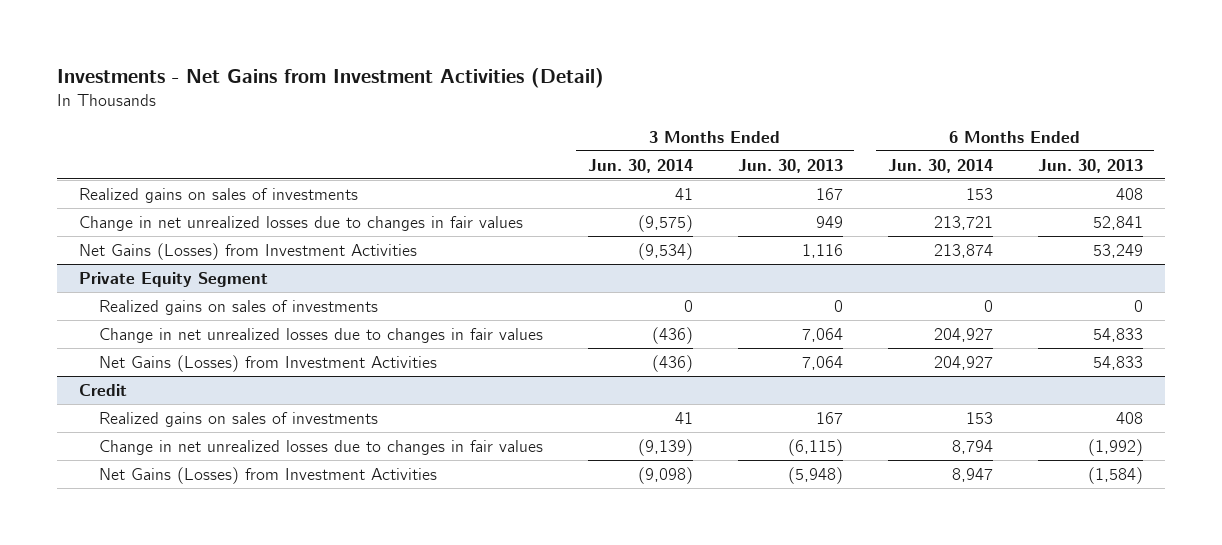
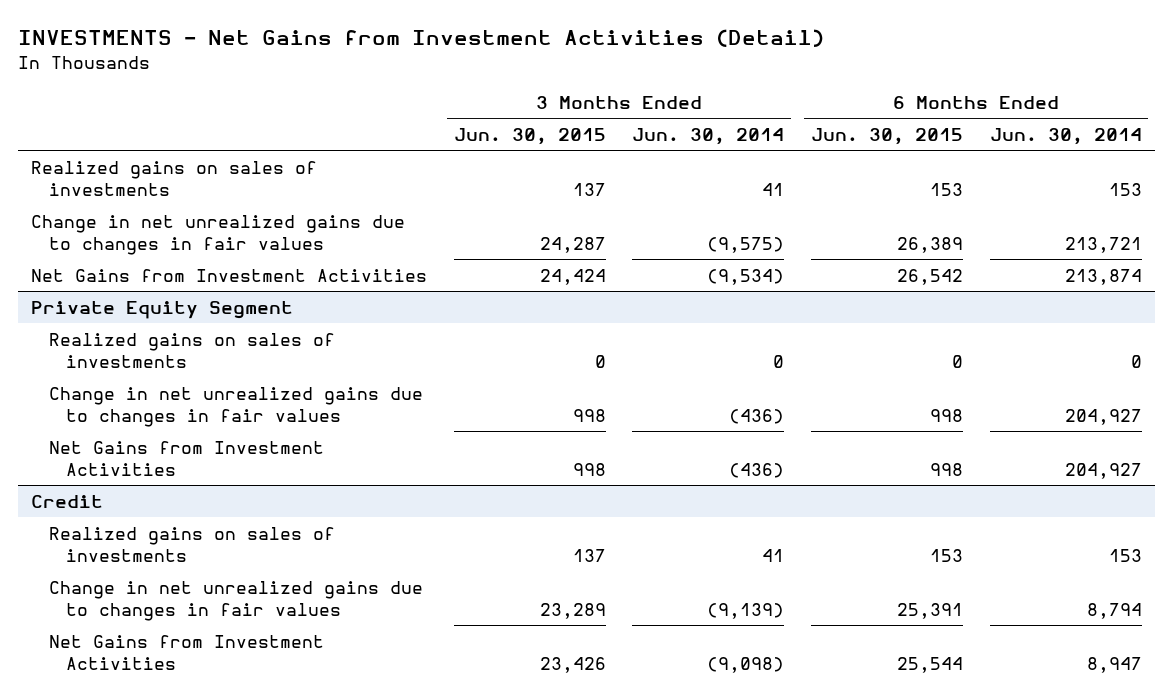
[56,68,604,89] Investments - Net Gains from Investment Activities (Detail) -> [17,28,824,47] INVESTMENTS - Net Gains from Investment Activities (Detail)
[737,158,843,173] Jun. 30, 2013 -> none
[1037,158,1143,173] Jun. 30, 2013 -> none
none -> [453,127,606,145] Jun. 30, 2015
none -> [810,127,963,145] Jun. 30, 2015
[79,215,524,231] Change in net unrealized losses due to changes in fair values -> [30,214,405,255] Change in net unrealized gains due to changes in fair values
[79,242,418,260] Net Gains (Losses) from Investment Activities -> [30,268,427,282] Net Gains from Investment Activities
[98,327,543,343] Change in net unrealized losses due to changes in fair values -> [48,386,423,427] Change in net unrealized gains due to changes in fair values
[98,354,437,372] Net Gains (Losses) from Investment Activities -> [48,440,324,476] Net Gains from Investment Activities
[98,439,543,455] Change in net unrealized losses due to changes in fair values -> [48,580,423,621] Change in net unrealized gains due to changes in fair values
[98,466,437,484] Net Gains (Losses) from Investment Activities -> [48,634,324,670] Net Gains from Investment Activities

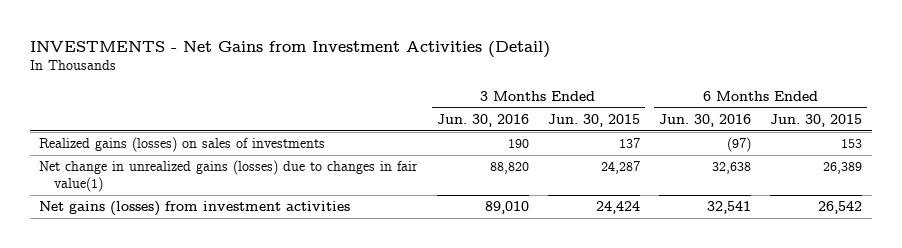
[632,127,785,145] Jun. 30, 2014 -> none
[989,127,1142,145] Jun. 30, 2014 -> none
none -> [436,113,529,127] Jun. 30, 2016
none -> [659,113,752,127] Jun. 30, 2016
[30,300,293,319] Private Equity Segment -> none
[48,332,335,368] Realized gains on sales of investments -> none
[48,386,423,427] Change in net unrealized gains due to changes in fair values -> none
[48,440,324,476] Net Gains from Investment Activities -> none
[30,494,103,508] Credit -> none
[48,526,335,562] Realized gains on sales of investments -> none
[48,580,423,621] Change in net unrealized gains due to changes in fair values -> none
[48,634,324,670] Net Gains from Investment Activities -> none
[30,160,317,196] Realized gains on sales of investments -> [39,137,326,153] Realized gains (losses) on sales of investments
[30,214,405,255] Change in net unrealized gains due to changes in fair values -> [39,160,419,193] Net change in unrealized gains (losses) due to changes in fair value(1)
[30,268,427,282] Net Gains from Investment Activities -> [39,201,351,217] Net gains (losses) from investment activities

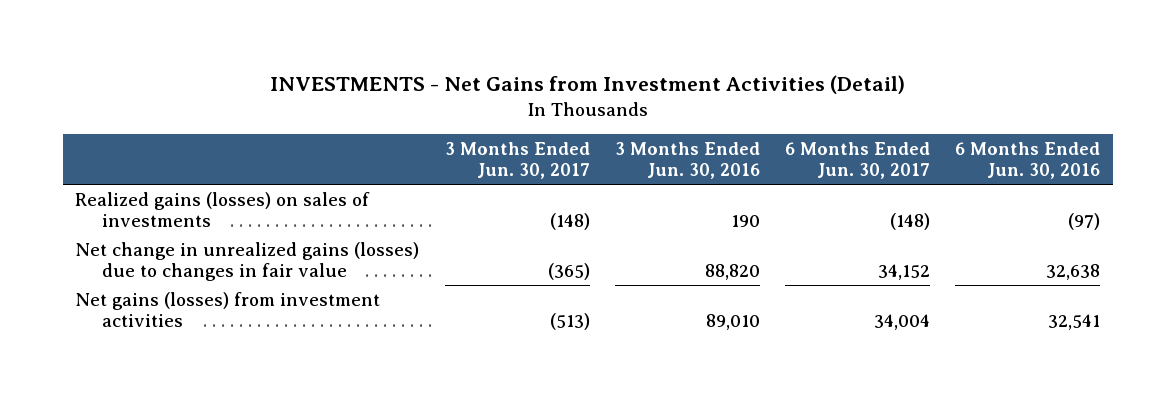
[547,113,640,127] Jun. 30, 2015 -> none
[770,113,863,127] Jun. 30, 2015 -> none
none -> [444,141,590,180] 3 Months Ended Jun. 30, 2017
none -> [785,141,931,180] 6 Months Ended Jun. 30, 2017
[39,160,419,193] Net change in unrealized gains (losses) due to changes in fair value(1) -> [75,241,420,282] Net change in unrealized gains (losses) due to changes in fair value

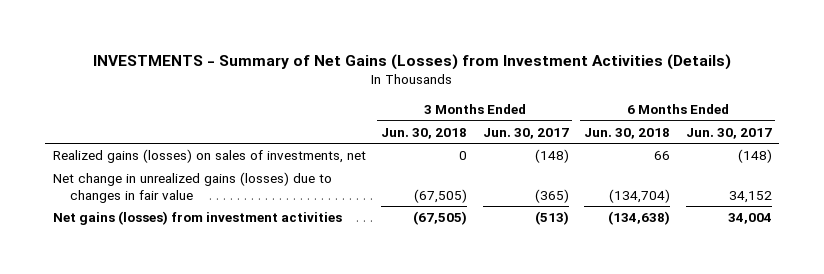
[269,75,905,95] INVESTMENTS - Net Gains from Investment Activities (Detail) -> [93,53,732,70] INVESTMENTS - Summary of Net Gains (Losses) from Investment Activities (Details)
[614,141,760,180] 3 Months Ended Jun. 30, 2016 -> none
[955,141,1101,180] 6 Months Ended Jun. 30, 2016 -> none
none -> [381,127,468,139] Jun. 30, 2018
none -> [584,127,671,139] Jun. 30, 2018
[75,191,371,228] Realized gains (losses) on sales of investments -> [52,149,366,164] Realized gains (losses) on sales of investments, net

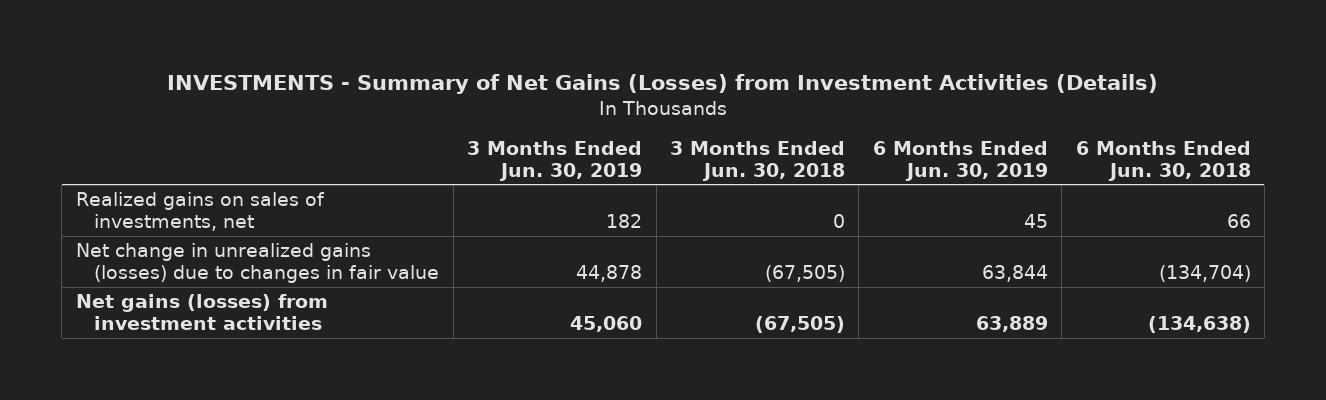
[482,127,569,139] Jun. 30, 2017 -> none
[685,127,772,139] Jun. 30, 2017 -> none
none -> [467,140,643,181] 3 Months Ended Jun. 30, 2019
none -> [872,140,1048,181] 6 Months Ended Jun. 30, 2019
[52,149,366,164] Realized gains (losses) on sales of investments, net -> [75,192,325,232] Realized gains on sales of investments, net

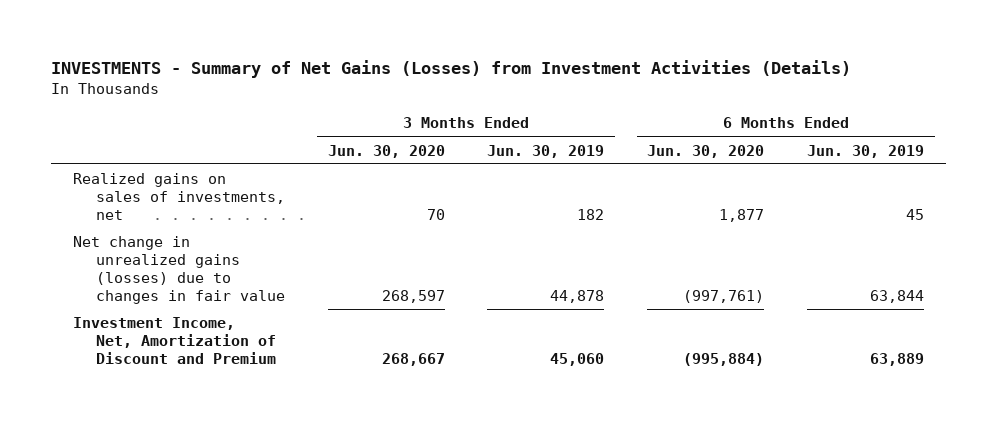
[670,140,846,181] 3 Months Ended Jun. 30, 2018 -> none
[1075,140,1251,181] 6 Months Ended Jun. 30, 2018 -> none
none -> [327,144,445,158] Jun. 30, 2020
none -> [647,144,765,158] Jun. 30, 2020
[75,294,328,331] Net gains (losses) from investment activities -> [72,317,276,365] Investment Income, Net, Amortization of Discount and Premium

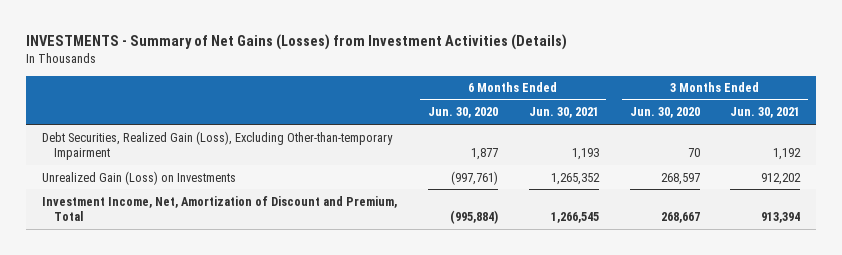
[487,144,605,158] Jun. 30, 2019 -> none
[807,144,925,158] Jun. 30, 2019 -> none
none -> [528,107,599,119] Jun. 30, 2021
none -> [730,107,801,119] Jun. 30, 2021
[72,173,285,221] Realized gains on sales of investments, net -> [41,130,393,161] Debt Securities, Realized Gain (Loss), Excluding Other-than-temporary Impairment
[72,236,285,305] Net change in unrealized gains (losses) due to changes in fair value -> [41,170,236,185] Unrealized Gain (Loss) on Investments
[72,317,276,365] Investment Income, Net, Amortization of Discount and Premium -> [41,195,397,222] Investment Income, Net, Amortization of Discount and Premium, Total

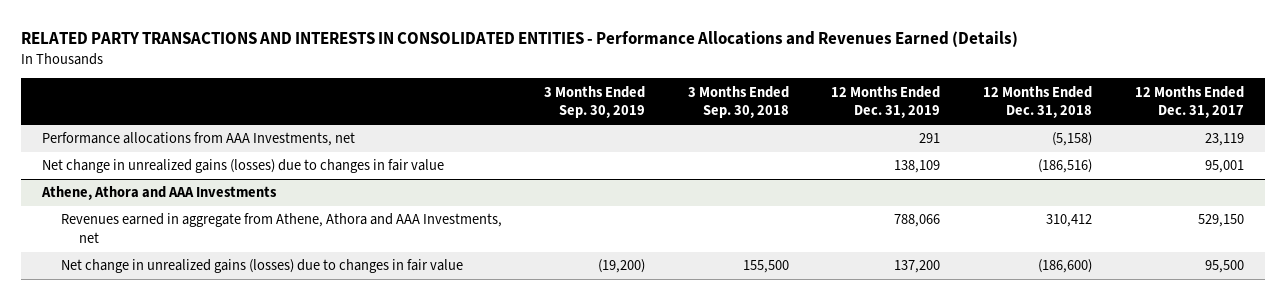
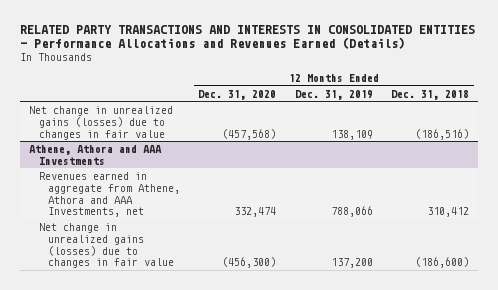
[544,85,646,119] 3 Months Ended Sep. 30, 2019 -> none
[687,85,789,119] 3 Months Ended Sep. 30, 2018 -> none
[1134,85,1244,119] 12 Months Ended Dec. 31, 2017 -> none
none -> [198,89,277,100] Dec. 31, 2020
[42,132,356,147] Performance allocations from AAA Investments, net -> none

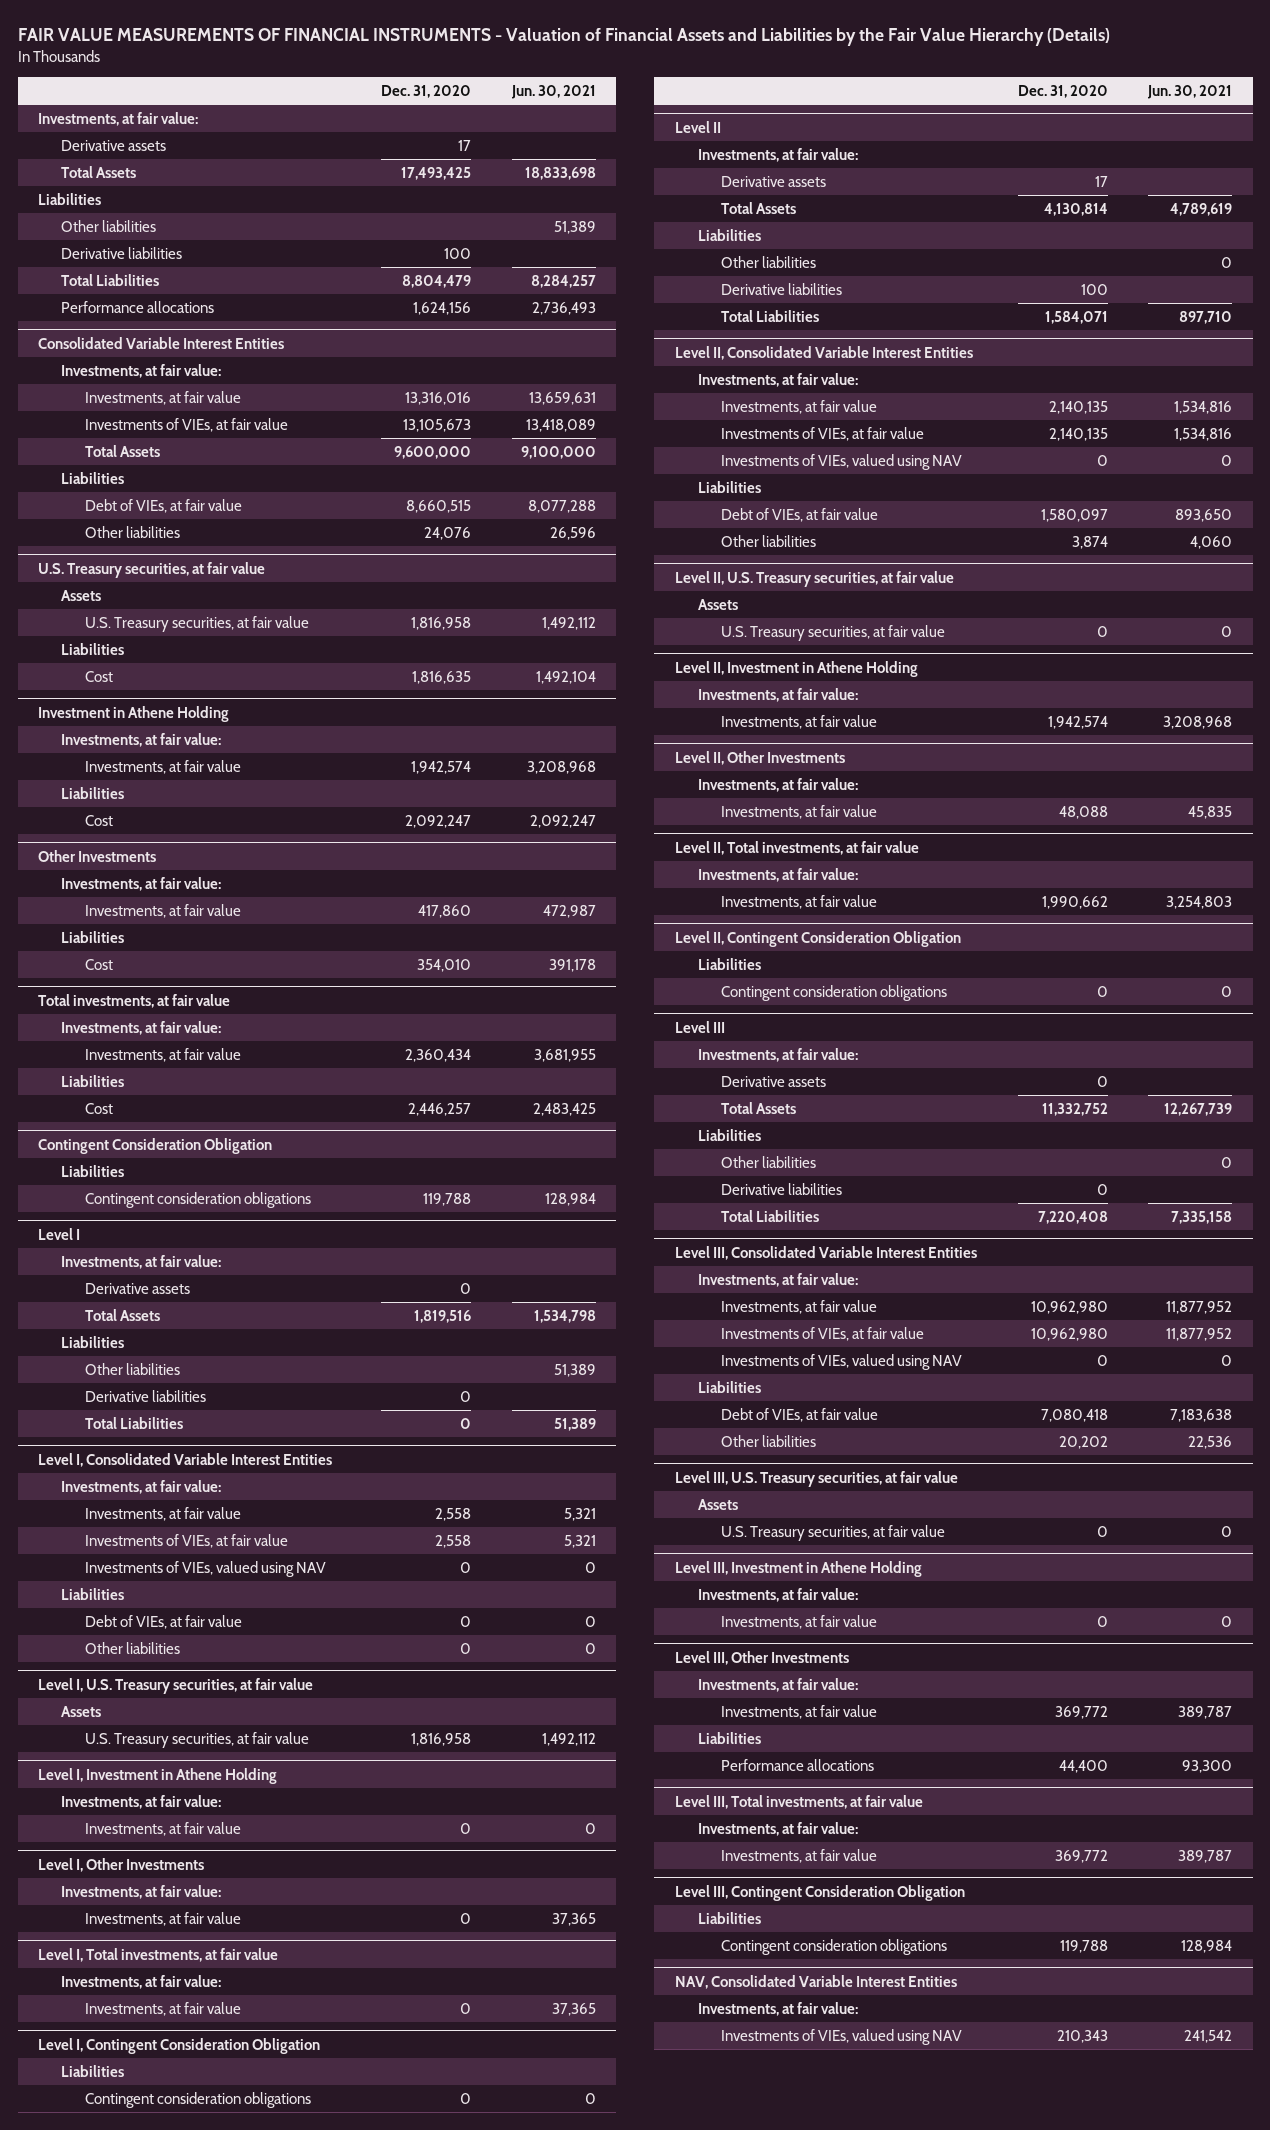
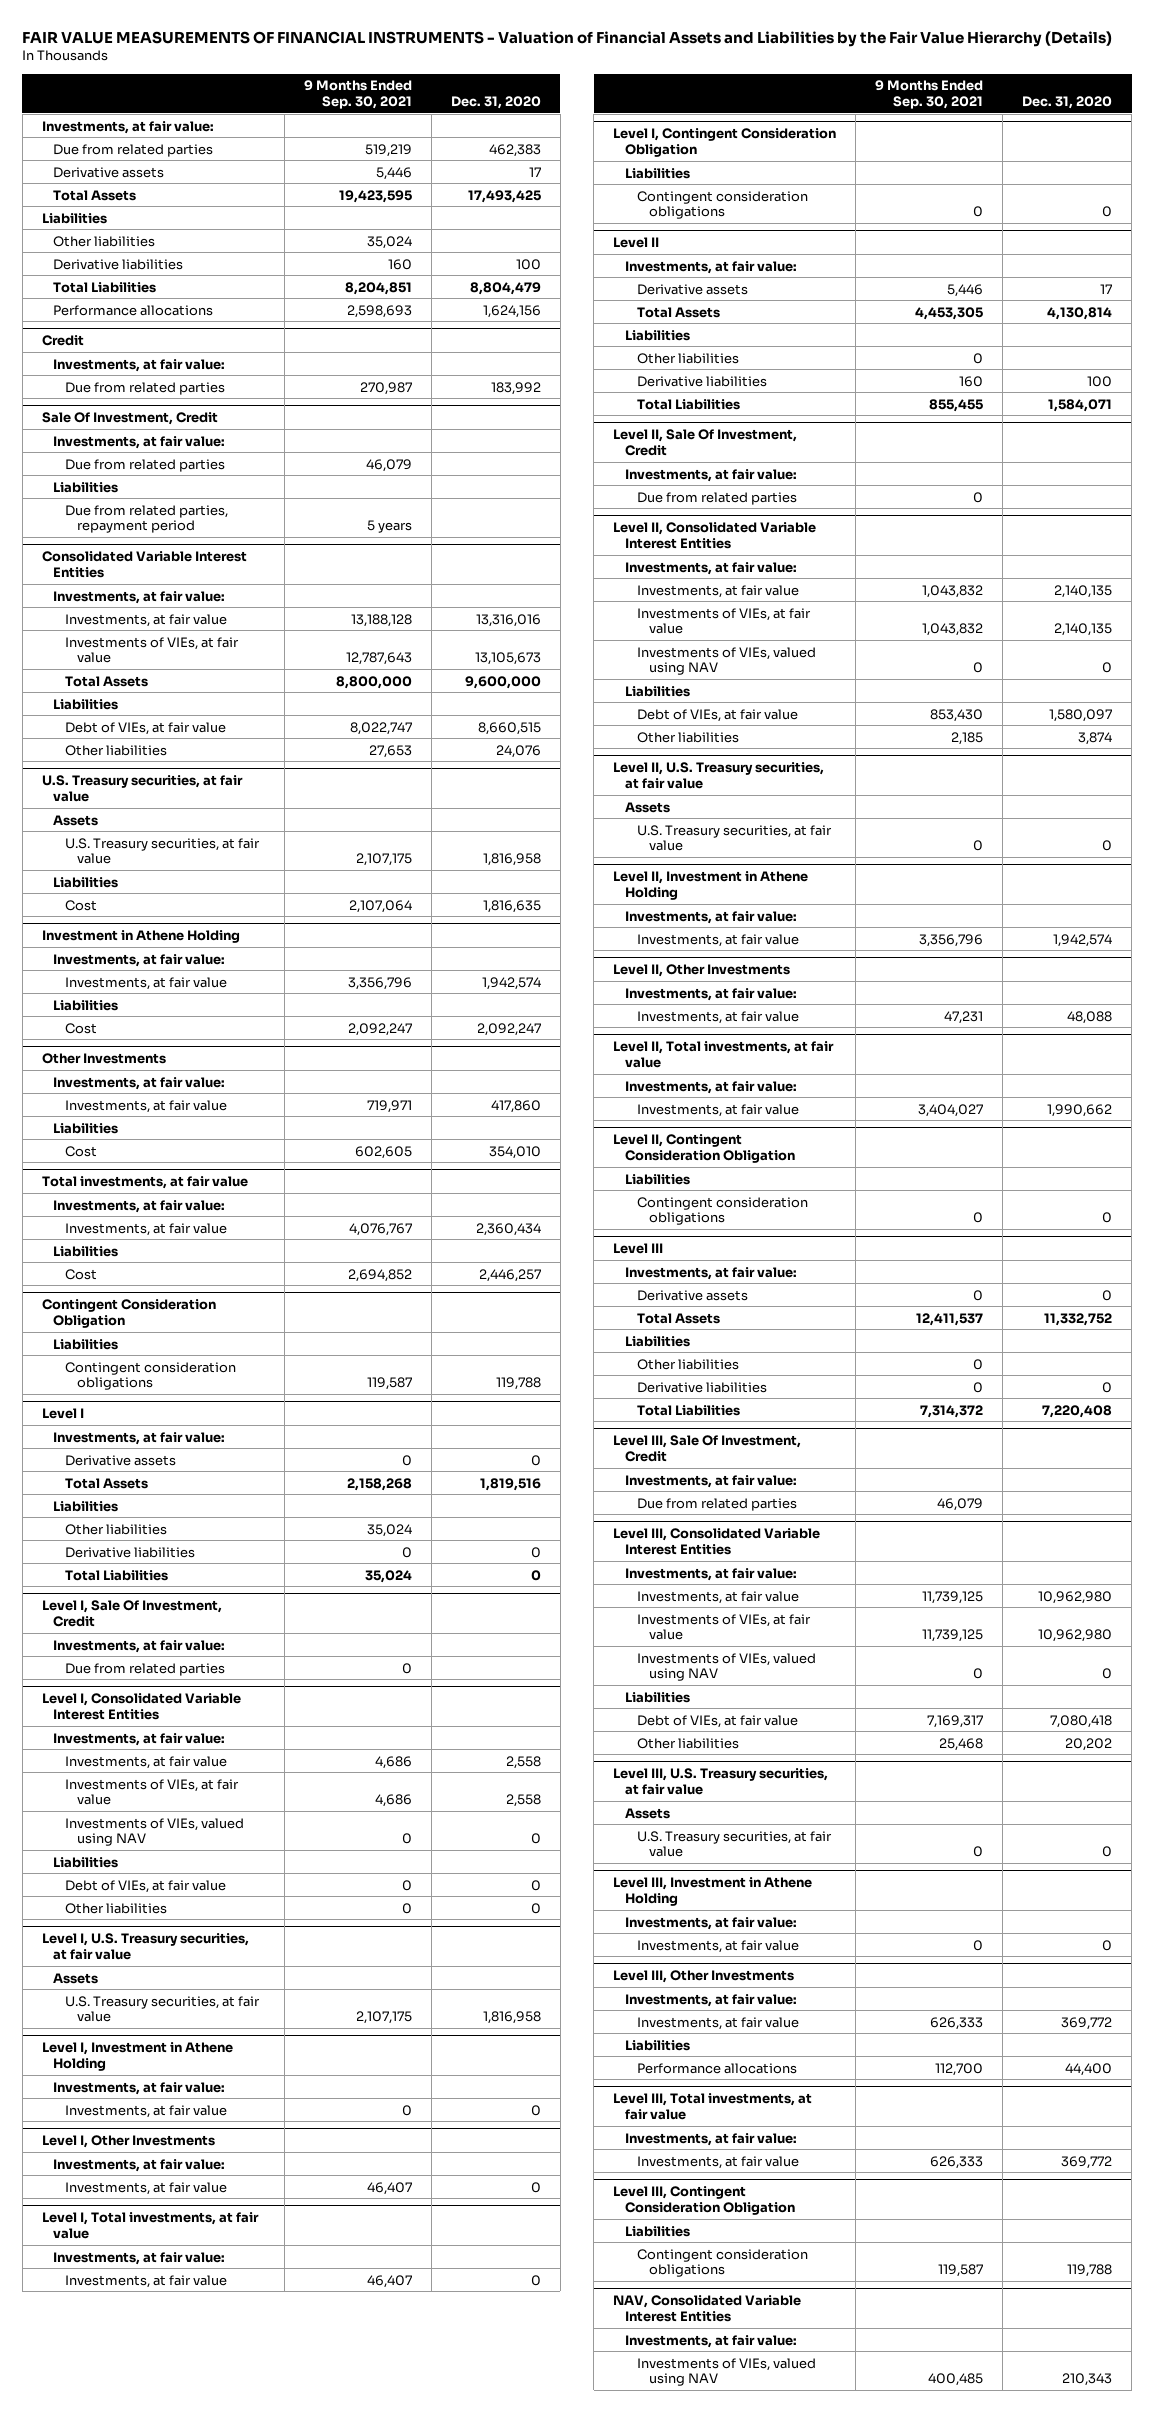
[510,84,596,99] Jun. 30, 2021 -> none
none -> [303,80,412,109] 9 Months Ended Sep. 30, 2021
none -> [53,143,214,157] Due from related parties
none -> [41,335,84,347] Credit
none -> [53,358,226,372] Investments, at fair value:
none -> [65,381,226,395] Due from related parties
none -> [41,412,218,426] Sale Of Investment, Credit
none -> [53,435,226,449] Investments, at fair value:
none -> [65,458,226,472] Due from related parties
none -> [53,481,119,493] Liabilities
none -> [65,504,229,533] Due from related parties, repayment period
none -> [41,1600,222,1627] Level I, Sale Of Investment, Credit
none -> [53,1639,226,1653] Investments, at fair value:
none -> [65,1662,226,1676] Due from related parties
none -> [613,429,798,456] Level II, Sale Of Investment, Credit
none -> [624,468,797,482] Investments, at fair value:
none -> [636,491,797,505] Due from related parties
none -> [613,1435,802,1462] Level III, Sale Of Investment, Credit
none -> [624,1474,797,1488] Investments, at fair value:
none -> [636,1497,797,1511] Due from related parties

